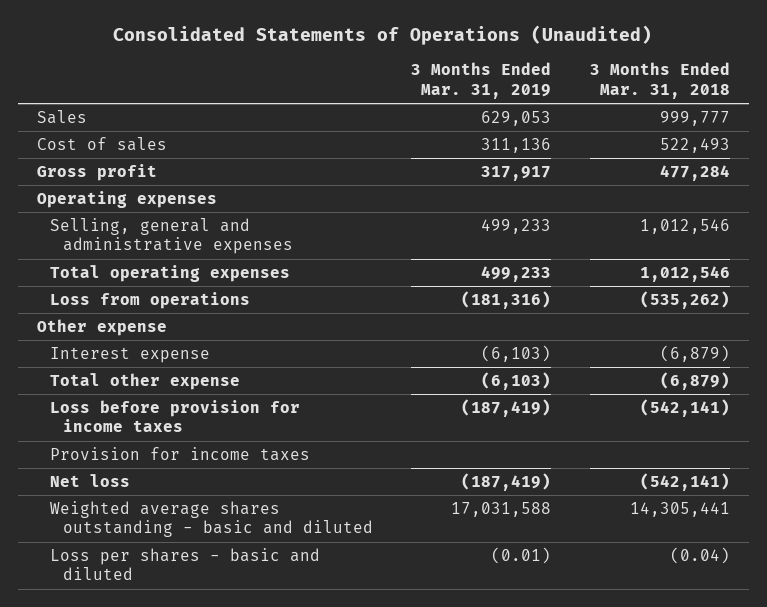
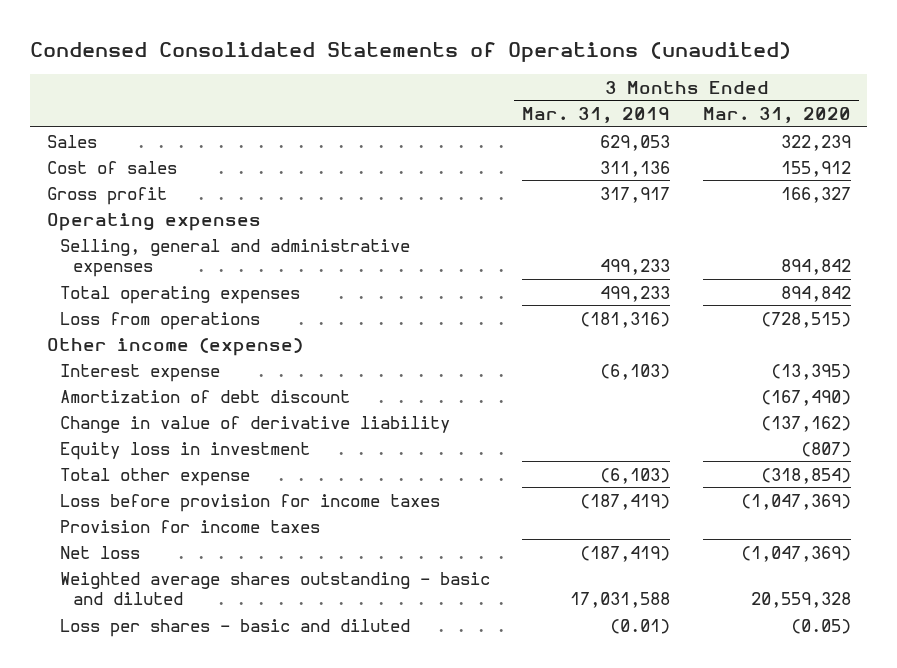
[113,25,653,46] Consolidated Statements of Operations (Unaudited) -> [30,41,792,62] Condensed Consolidated Statements of Operations (unaudited)
[589,62,730,99] 3 Months Ended Mar. 31, 2018 -> none
none -> [702,106,851,123] Mar. 31, 2020
[36,318,167,336] Other expense -> [46,337,303,356] Other income (expense)
none -> [59,389,350,403] Amortization of debt discount
none -> [59,415,450,433] Change in value of derivative liability
none -> [59,441,310,460] Equity loss in investment

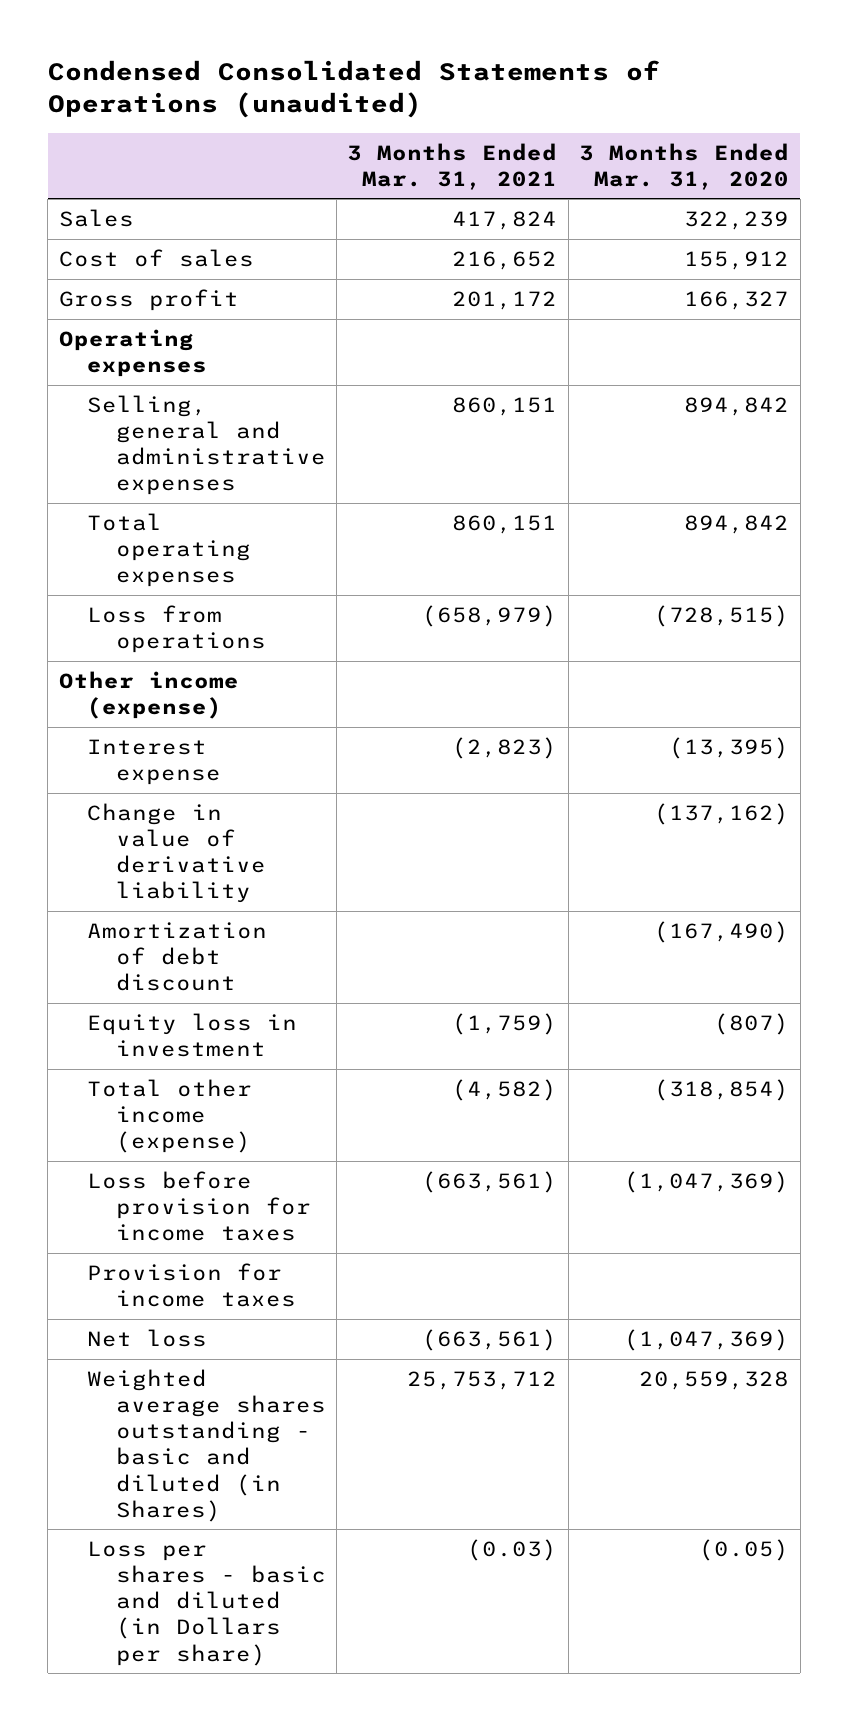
[522,106,671,123] Mar. 31, 2019 -> none
none -> [347,142,558,190] 3 Months Ended Mar. 31, 2021
[59,389,350,403] Amortization of debt discount -> [87,922,268,992] Amortization of debt discount
[59,467,250,486] Total other expense -> [87,1079,253,1154] Total other income (expense)
[59,571,490,606] Weighted average shares outstanding - basic and diluted -> [87,1369,326,1522] Weighted average shares outstanding - basic and diluted (in Shares)
[59,618,410,637] Loss per shares - basic and diluted -> [87,1541,326,1666] Loss per shares - basic and diluted (in Dollars per share)

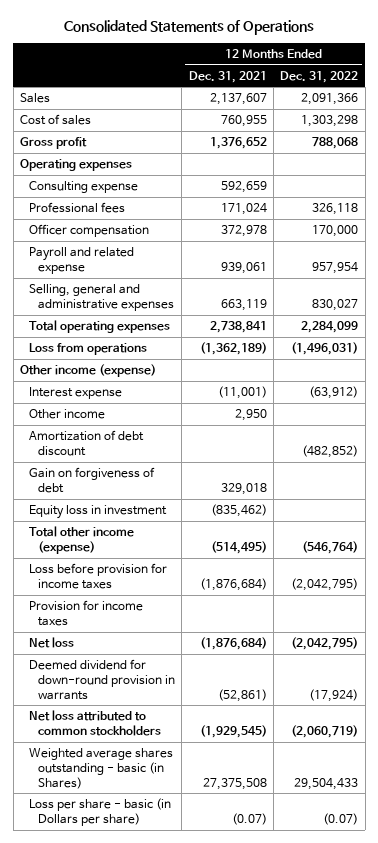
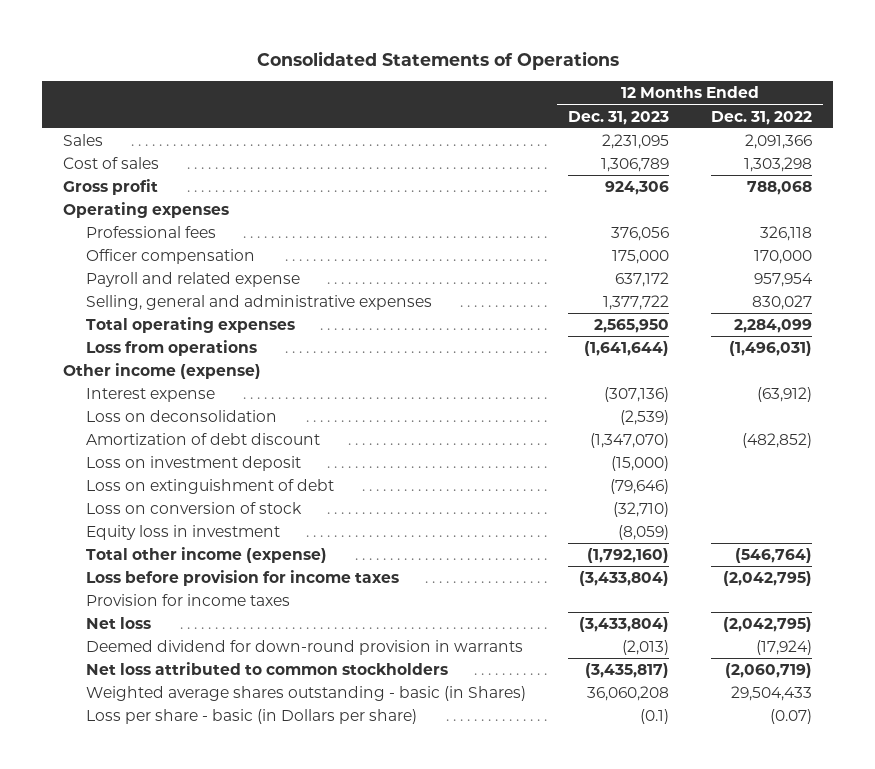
[188,70,267,83] Dec. 31, 2021 -> none
none -> [567,110,669,125] Dec. 31, 2023
[28,181,138,194] Consulting expense -> none
[28,409,105,420] Other income -> none
none -> [85,410,277,423] Loss on deconsolidation
none -> [85,456,301,472] Loss on investment deposit
[28,467,155,493] Gain on forgiveness of debt -> [85,479,334,495] Loss on extinguishment of debt
none -> [85,502,302,515] Loss on conversion of stock

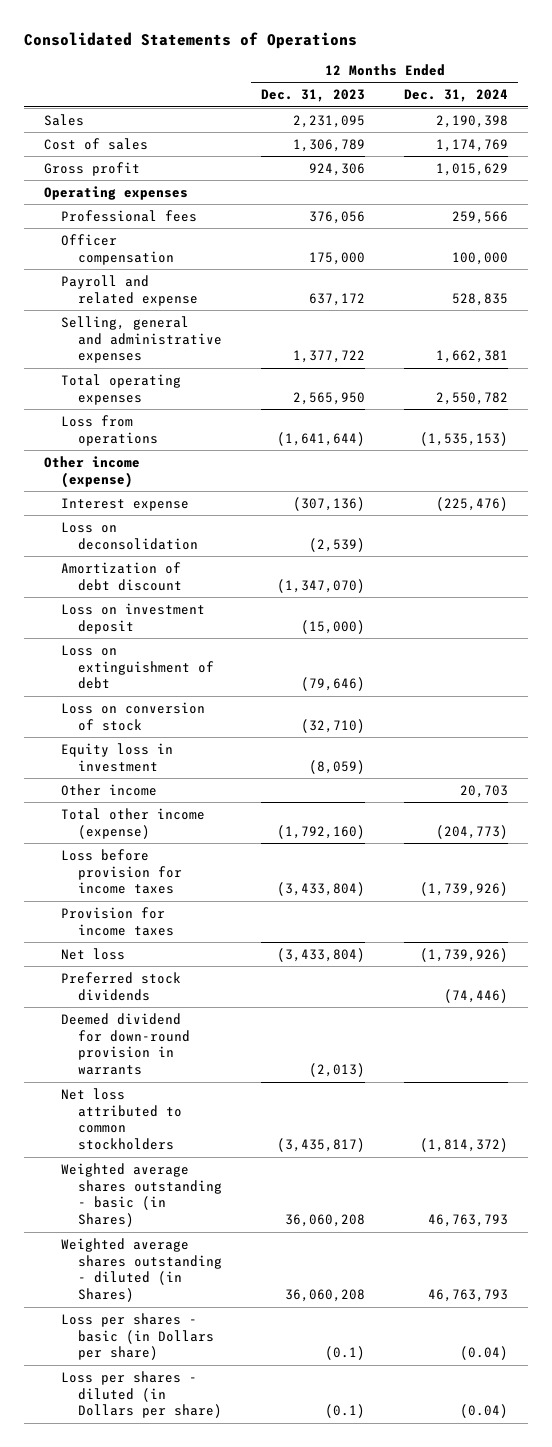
[711,110,813,125] Dec. 31, 2022 -> none
none -> [404,89,509,103] Dec. 31, 2024
none -> [60,783,157,796] Other income
none -> [60,971,181,1001] Preferred stock dividends
none -> [60,1237,222,1303] Weighted average shares outstanding - diluted (in Shares)
[85,709,417,725] Loss per share - basic (in Dollars per share) -> [60,1312,214,1361] Loss per shares - basic (in Dollars per share)
none -> [60,1370,222,1419] Loss per shares - diluted (in Dollars per share)

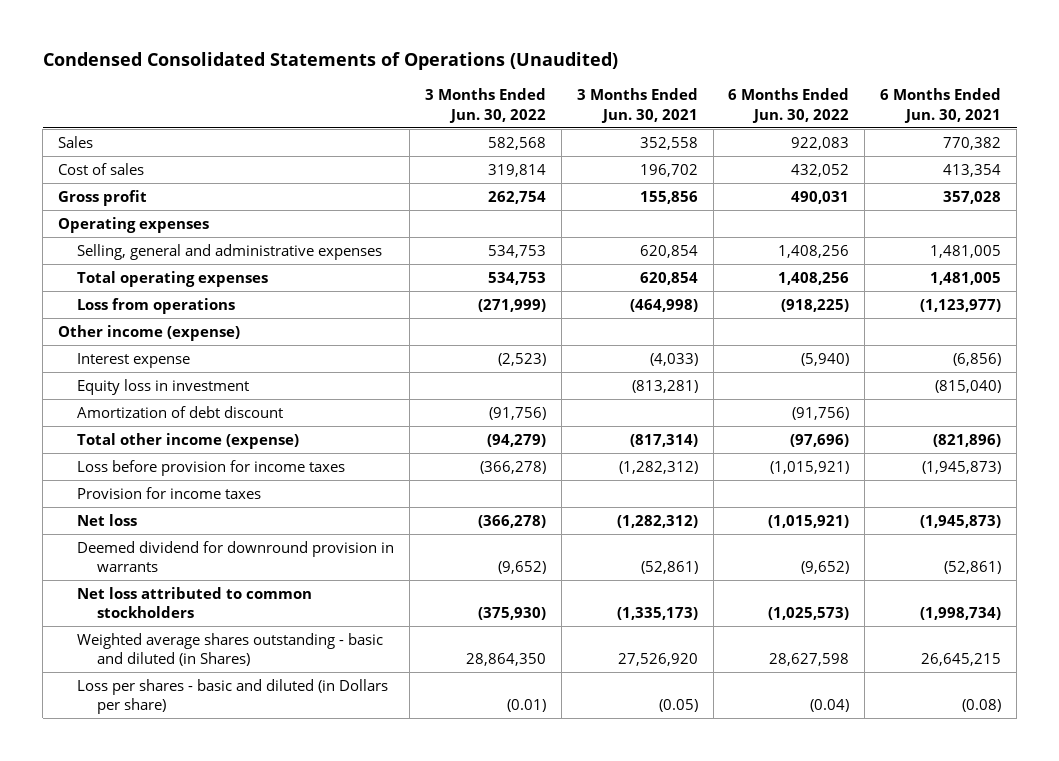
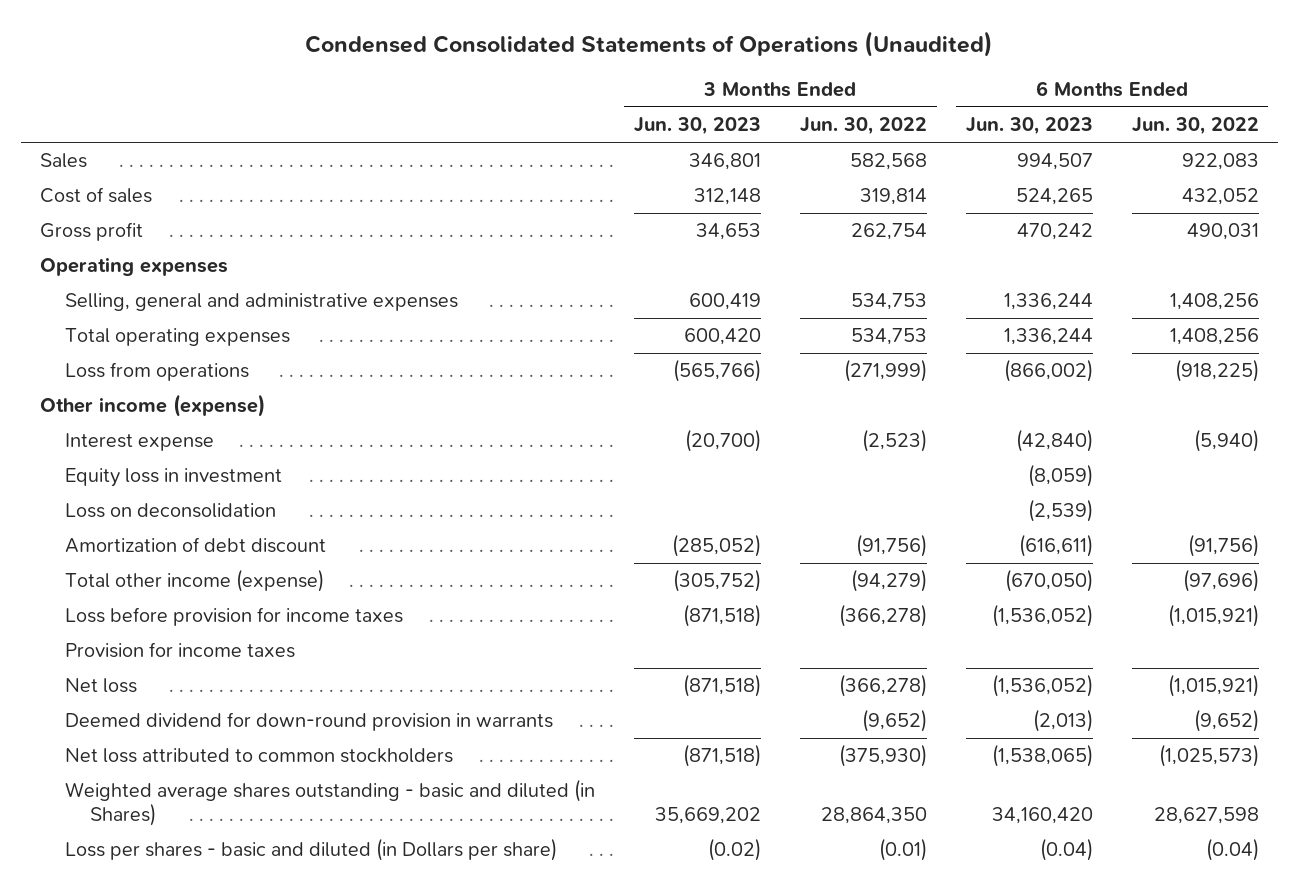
[576,88,698,123] 3 Months Ended Jun. 30, 2021 -> none
[880,88,1002,123] 6 Months Ended Jun. 30, 2021 -> none
none -> [633,117,761,136] Jun. 30, 2023
none -> [965,117,1093,136] Jun. 30, 2023
none -> [65,503,277,519] Loss on deconsolidation
[77,540,395,573] Deemed dividend for downround provision in warrants -> [65,712,554,732] Deemed dividend for down-round provision in warrants

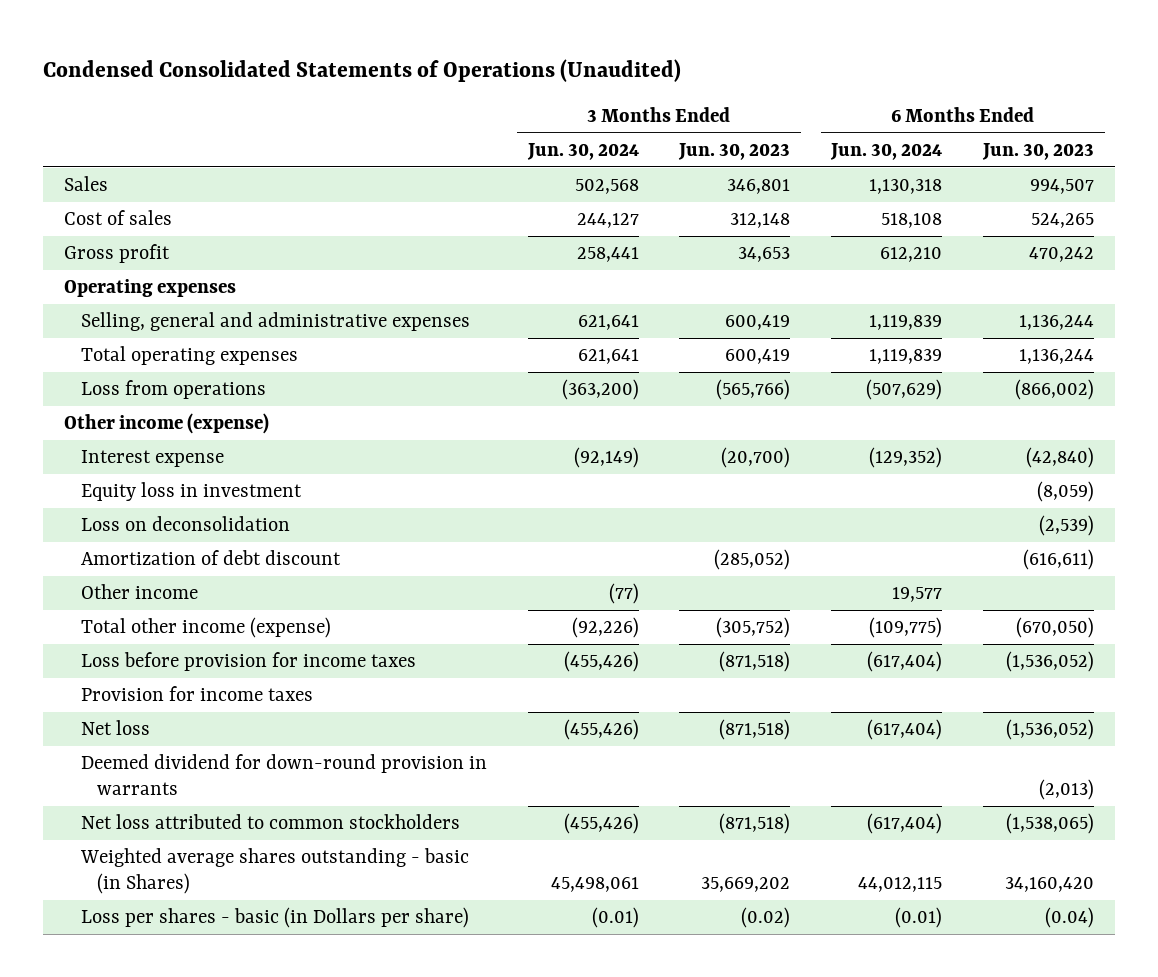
[799,117,927,136] Jun. 30, 2022 -> none
[1131,117,1259,136] Jun. 30, 2022 -> none
none -> [526,142,639,160] Jun. 30, 2024
none -> [830,142,943,160] Jun. 30, 2024
[1003,293,1093,311] 1,336,244 -> [1019,315,1095,331] 1,136,244
[683,328,761,346] 600,420 -> [725,349,791,365] 600,419
[1003,328,1093,346] 1,336,244 -> [1019,349,1095,365] 1,136,244
none -> [80,584,198,600] Other income
[65,779,596,827] Weighted average shares outstanding - basic and diluted (in Shares) -> [79,848,469,895] Weighted average shares outstanding - basic (in Shares)
[65,838,558,862] Loss per shares - basic and diluted (in Dollars per share) -> [80,907,469,929] Loss per shares - basic (in Dollars per share)

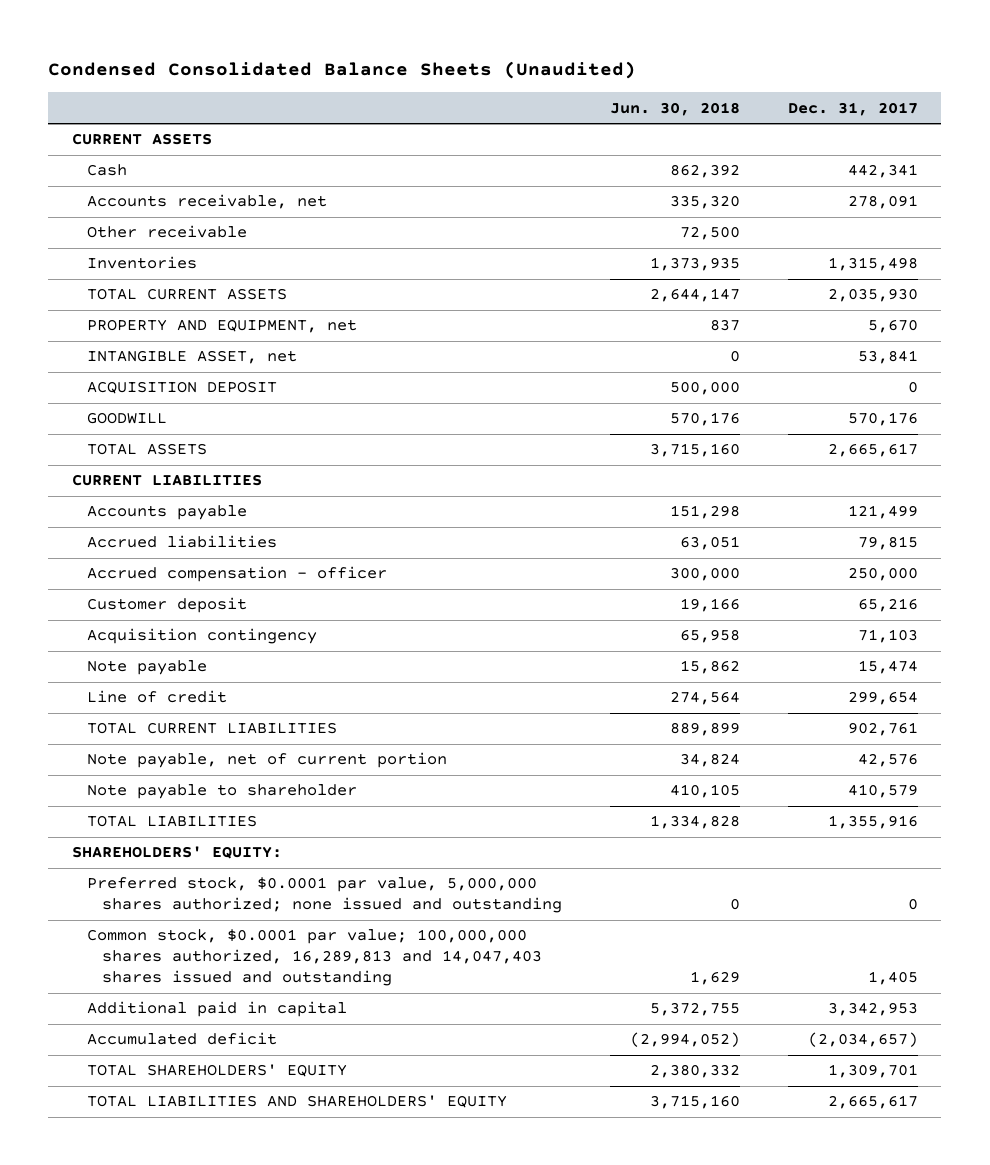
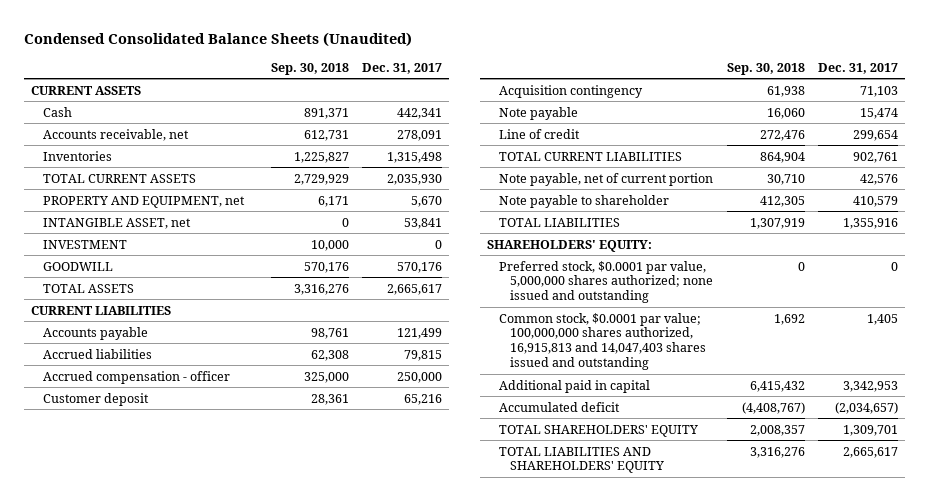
[609,101,740,116] Jun. 30, 2018 -> none
none -> [270,62,349,75] Sep. 30, 2018
[87,225,248,239] Other receivable -> none
[87,381,278,395] ACQUISITION DEPOSIT -> none
none -> [42,239,127,249] INVESTMENT
[87,929,543,987] Common stock, $0.0001 par value; 100,000,000 shares authorized, 16,289,813 and 14,047,403 shares issued and outstanding -> [498,312,707,371] Common stock, $0.0001 par value; 100,000,000 shares authorized, 16,915,813 and 14,047,403 shares issued and outstanding

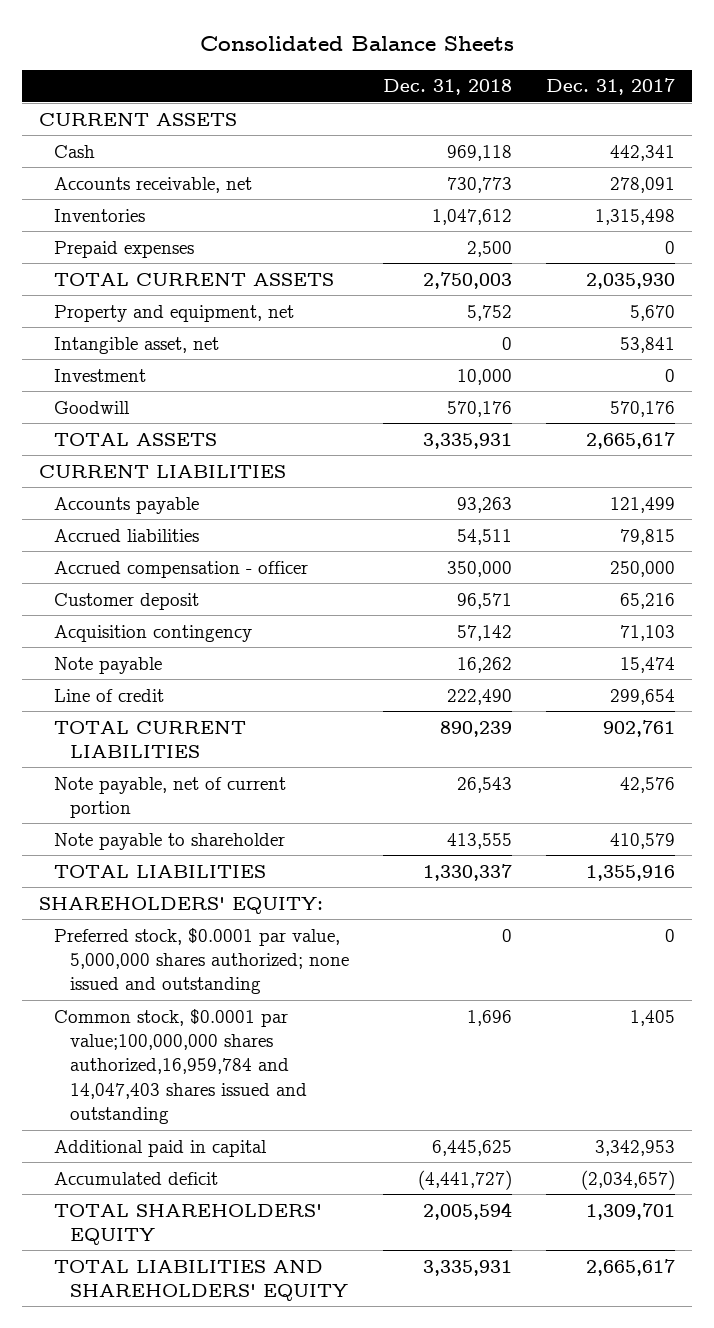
[24,31,413,47] Condensed Consolidated Balance Sheets (Unaudited) -> [199,36,514,52] Consolidated Balance Sheets
[270,62,349,75] Sep. 30, 2018 -> none
none -> [383,79,513,96] Dec. 31, 2018
none -> [54,240,195,258] Prepaid expenses
[42,195,245,208] PROPERTY AND EQUIPMENT, net -> [54,304,295,322] Property and equipment, net
[42,217,191,229] INTANGIBLE ASSET, net -> [54,336,220,354] Intangible asset, net
[42,239,127,249] INVESTMENT -> [54,368,147,382] Investment
[42,261,113,271] GOODWILL -> [54,400,131,414] Goodwill
[498,312,707,371] Common stock, $0.0001 par value; 100,000,000 shares authorized, 16,915,813 and 14,047,403 shares issued and outstanding -> [54,1008,308,1125] Common stock, $0.0001 par value;100,000,000 shares authorized,16,959,784 and 14,047,403 shares issued and outstanding

